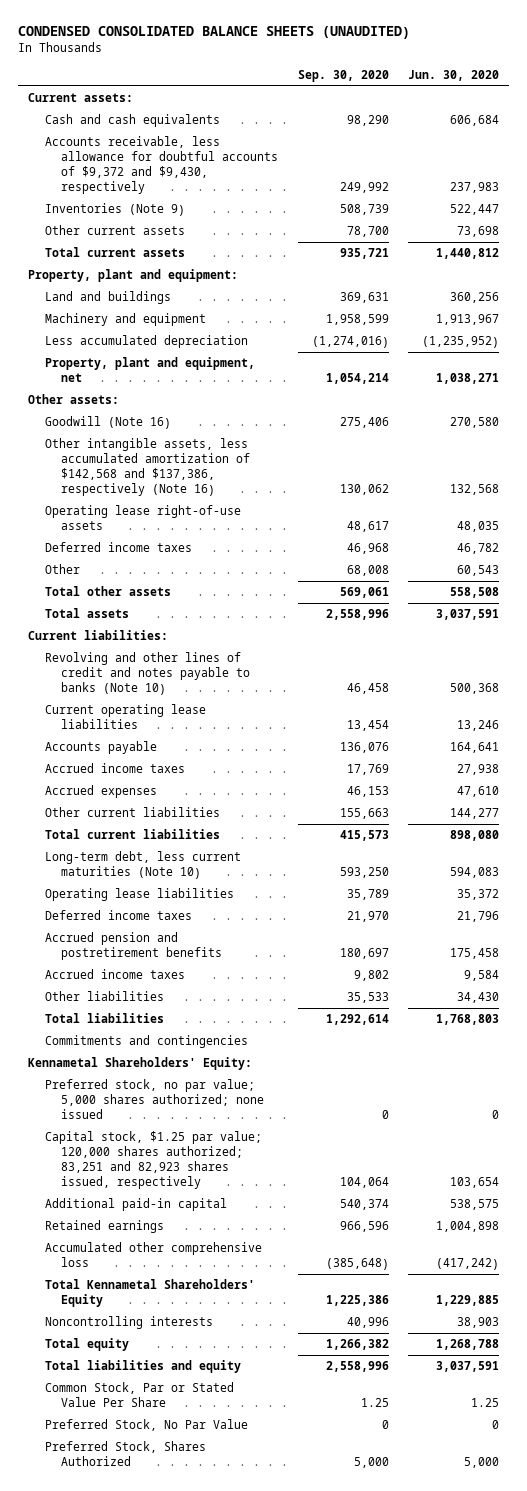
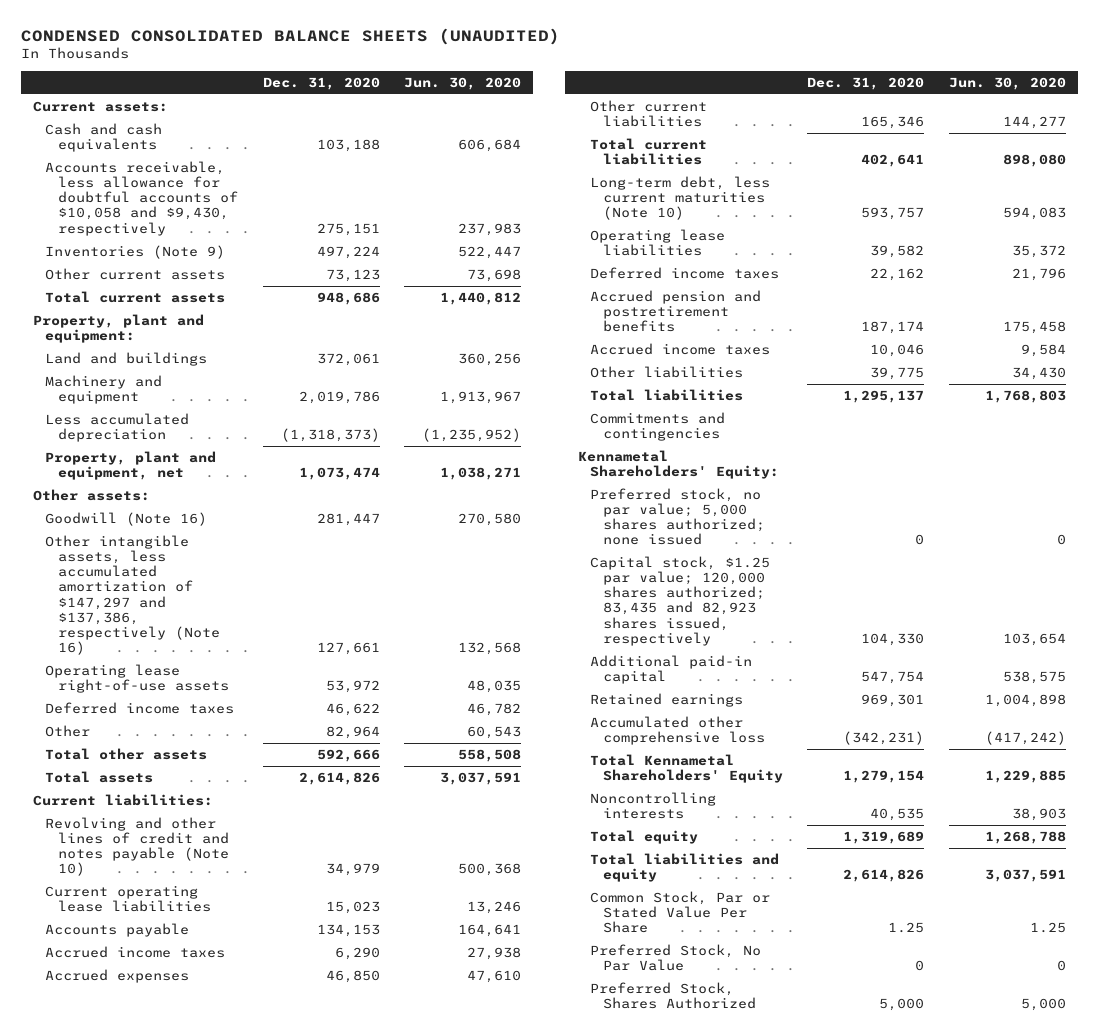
[297,69,389,82] Sep. 30, 2020 -> none
none -> [262,76,380,90] Dec. 31, 2020
[44,136,279,194] Accounts receivable, less allowance for doubtful accounts of $9,372 and $9,430, respectively -> [45,161,239,236] Accounts receivable, less allowance for doubtful accounts of $10,058 and $9,430, respectively
[44,438,251,496] Other intangible assets, less accumulated amortization of $142,568 and $137,386, respectively (Note 16) -> [45,535,221,656] Other intangible assets, less accumulated amortization of $147,297 and $137,386, respectively (Note 16)
[44,652,251,696] Revolving and other lines of credit and notes payable to banks (Note 10) -> [45,817,230,877] Revolving and other lines of credit and notes payable (Note 10)
[44,1131,262,1189] Capital stock, $1.25 par value; 120,000 shares authorized; 83,251 and 82,923 shares issued, respectively -> [590,556,771,646] Capital stock, $1.25 par value; 120,000 shares authorized; 83,435 and 82,923 shares issued, respectively

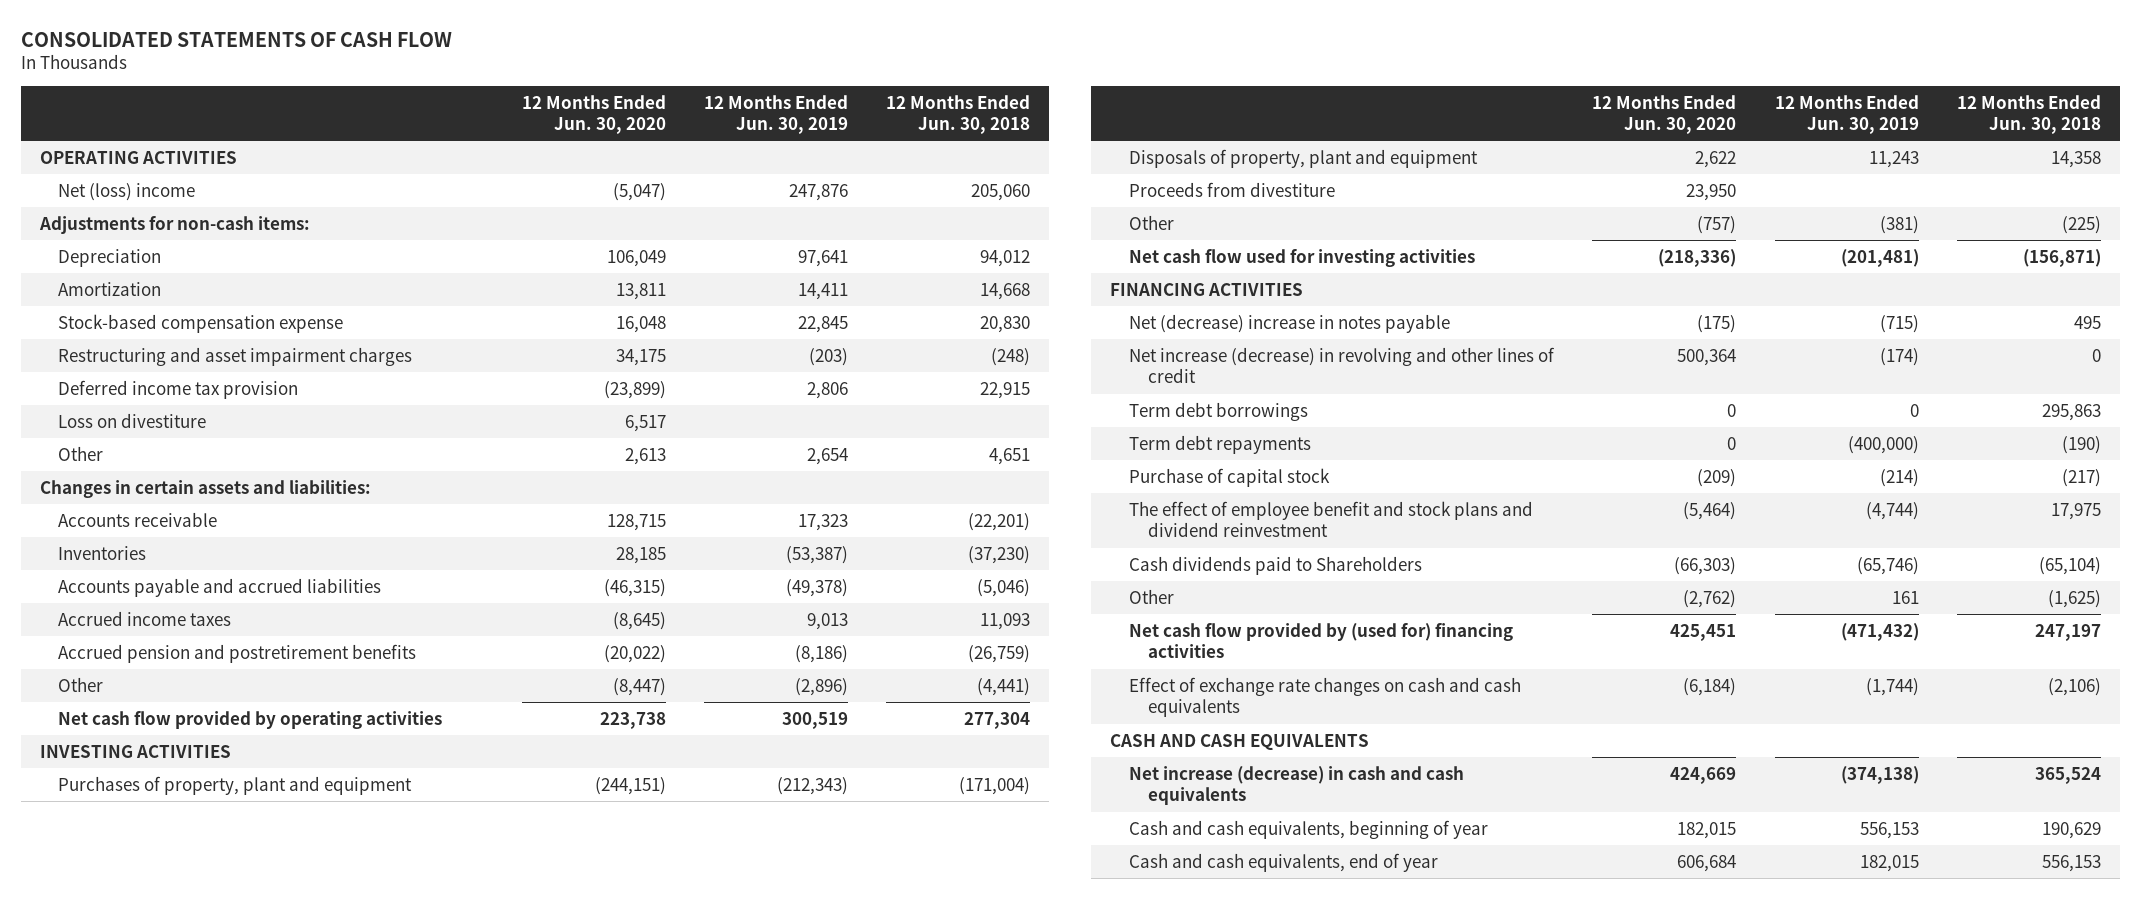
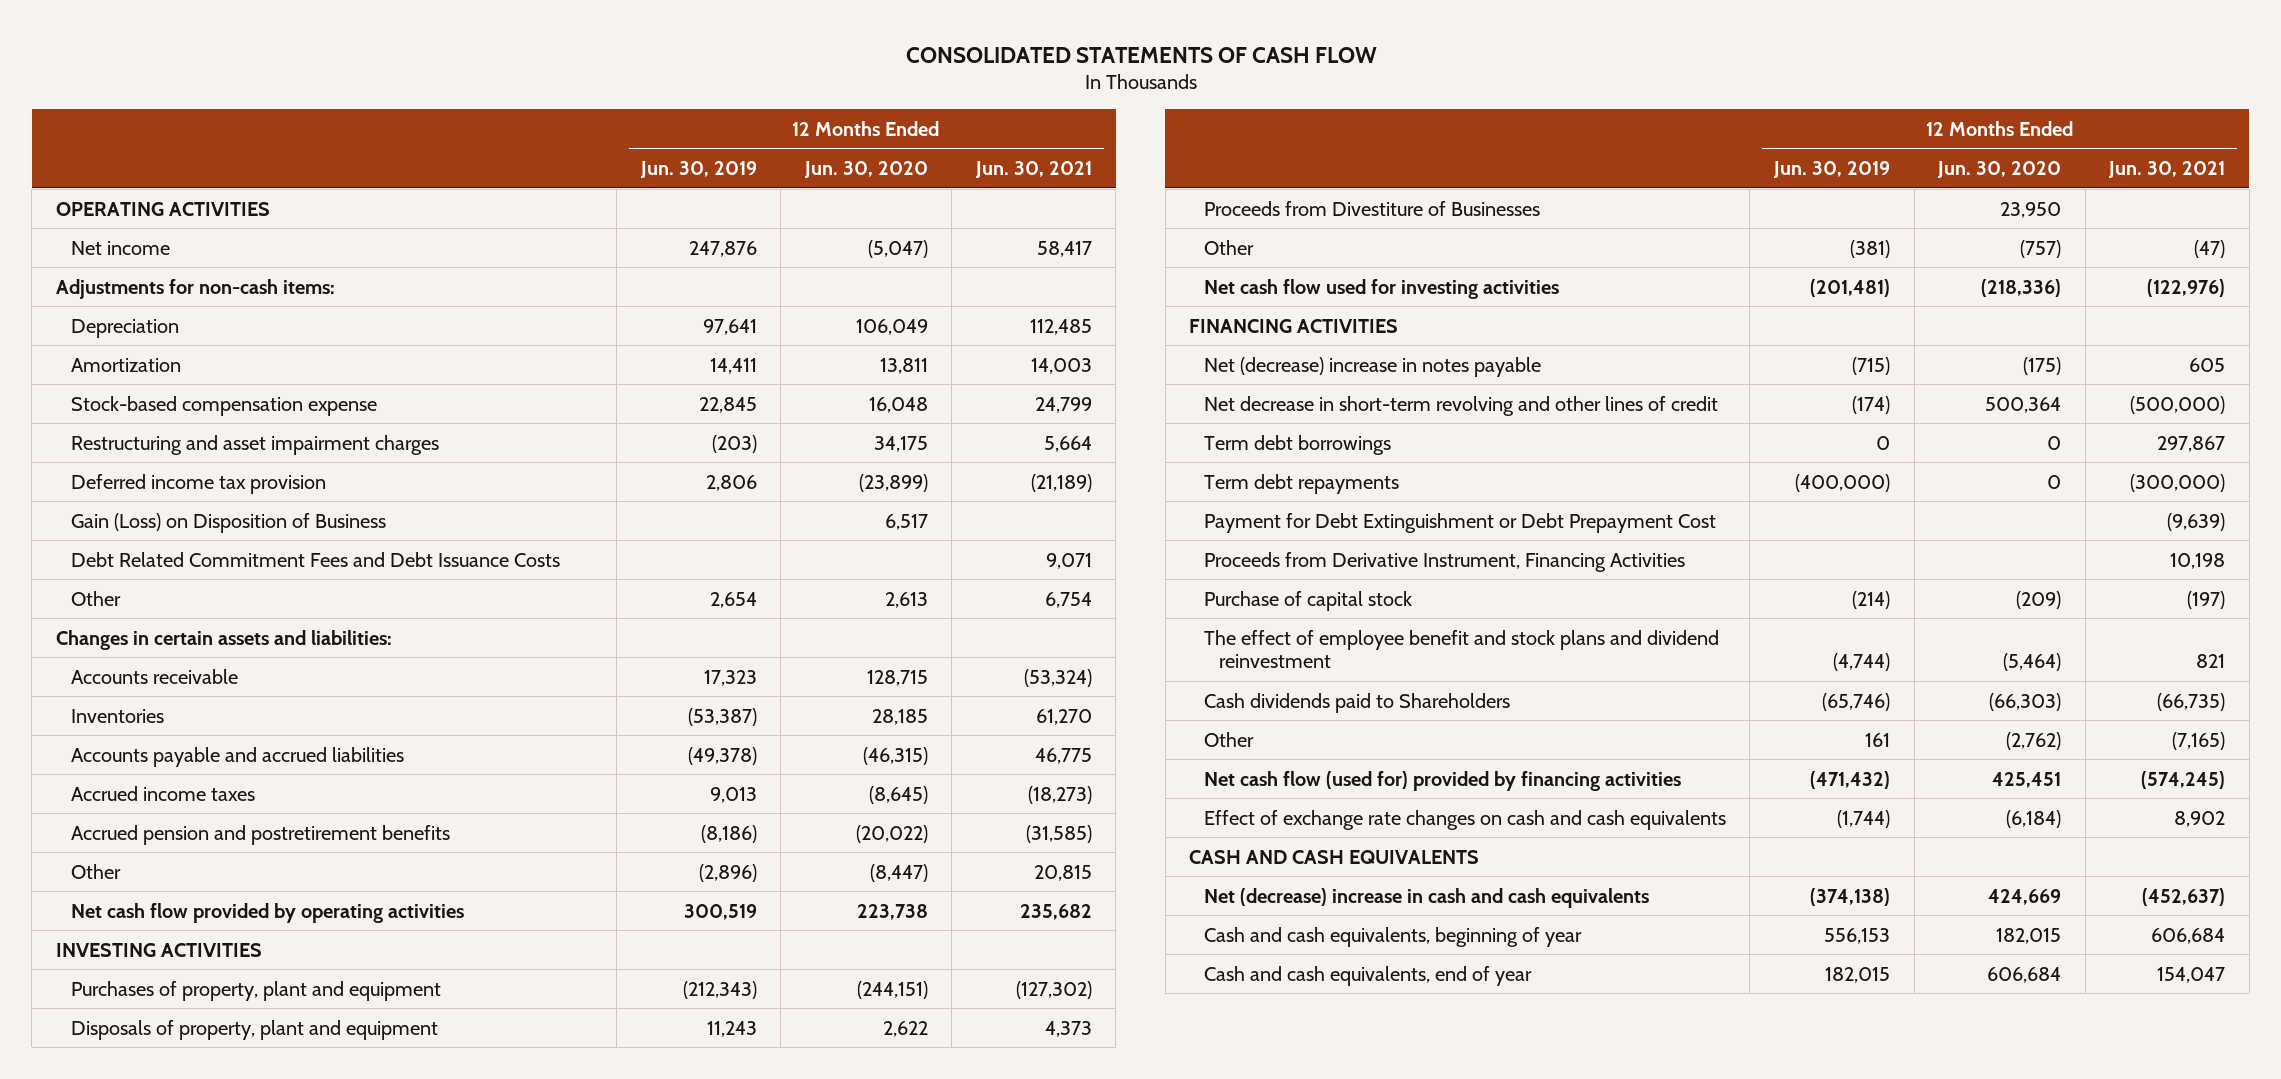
[886,94,1031,134] 12 Months Ended Jun. 30, 2018 -> none
none -> [974,160,1092,178] Jun. 30, 2021
[58,182,196,201] Net (loss) income -> [70,240,170,255] Net income
[58,412,207,428] Loss on divestiture -> [70,512,386,533] Gain (Loss) on Disposition of Business
none -> [70,551,560,567] Debt Related Commitment Fees and Debt Issuance Costs
[1129,181,1336,197] Proceeds from divestiture -> [1203,200,1540,216] Proceeds from Divestiture of Businesses
[1129,346,1556,383] Net increase (decrease) in revolving and other lines of credit -> [1203,395,1718,416] Net decrease in short-term revolving and other lines of credit
none -> [1203,512,1716,533] Payment for Debt Extinguishment or Debt Prepayment Cost
none -> [1203,551,1685,572] Proceeds from Derivative Instrument, Financing Activities
[1129,622,1514,658] Net cash flow provided by (used for) financing activities -> [1203,770,1681,791] Net cash flow (used for) provided by financing activities
[1129,765,1465,805] Net increase (decrease) in cash and cash equivalents -> [1203,887,1649,908] Net (decrease) increase in cash and cash equivalents

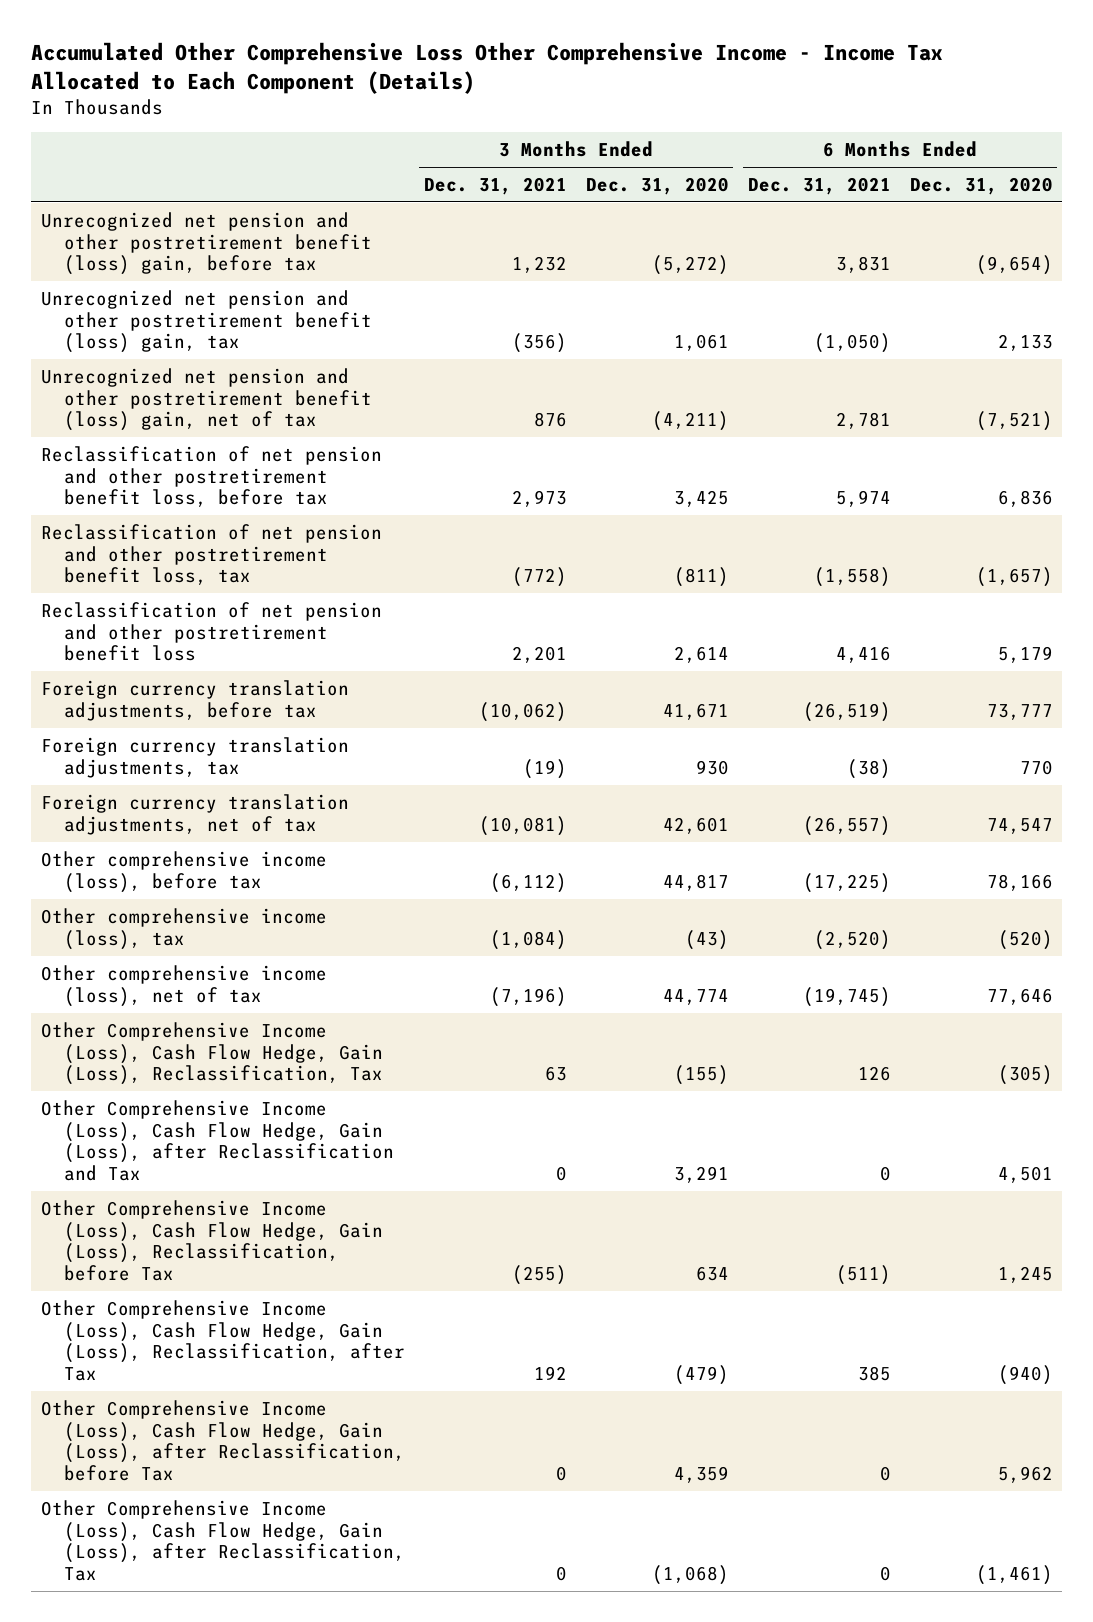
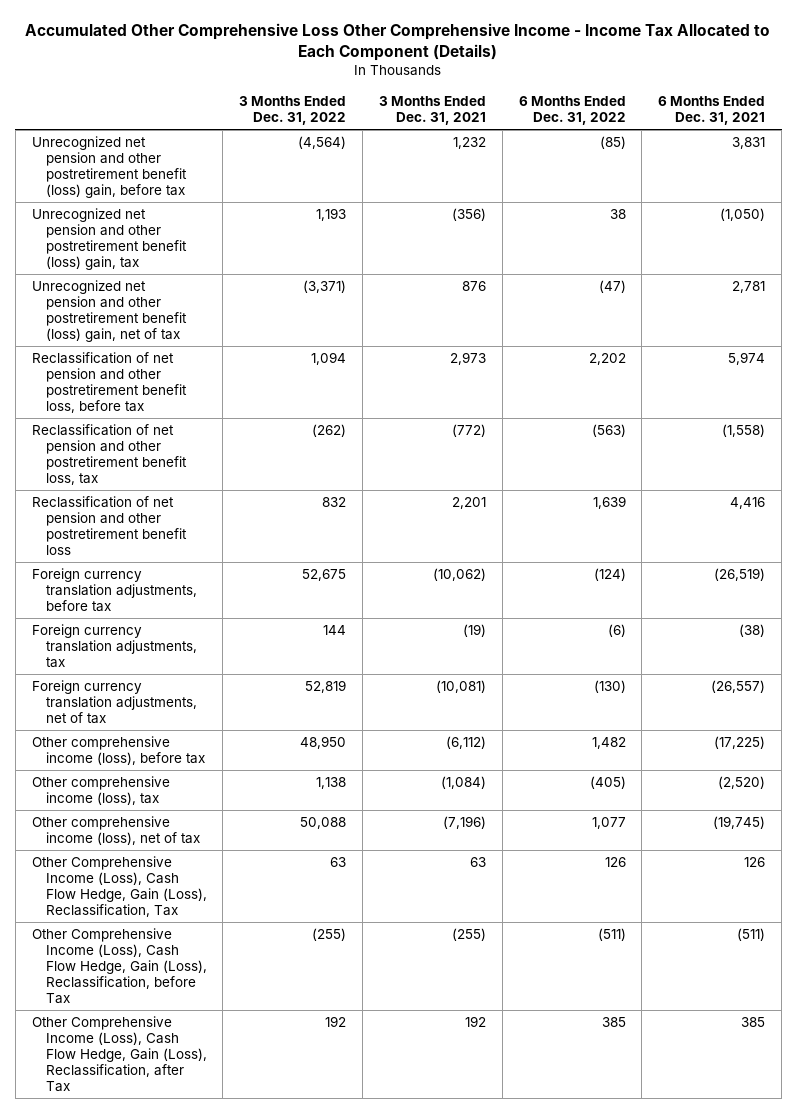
[585,176,729,195] Dec. 31, 2020 -> none
[909,176,1053,195] Dec. 31, 2020 -> none
none -> [239,96,347,126] 3 Months Ended Dec. 31, 2022
none -> [518,96,626,126] 6 Months Ended Dec. 31, 2022
[40,1099,394,1182] Other Comprehensive Income (Loss), Cash Flow Hedge, Gain (Loss), after Reclassification and Tax -> none
[40,1399,405,1482] Other Comprehensive Income (Loss), Cash Flow Hedge, Gain (Loss), after Reclassification, before Tax -> none
[40,1499,405,1582] Other Comprehensive Income (Loss), Cash Flow Hedge, Gain (Loss), after Reclassification, Tax -> none

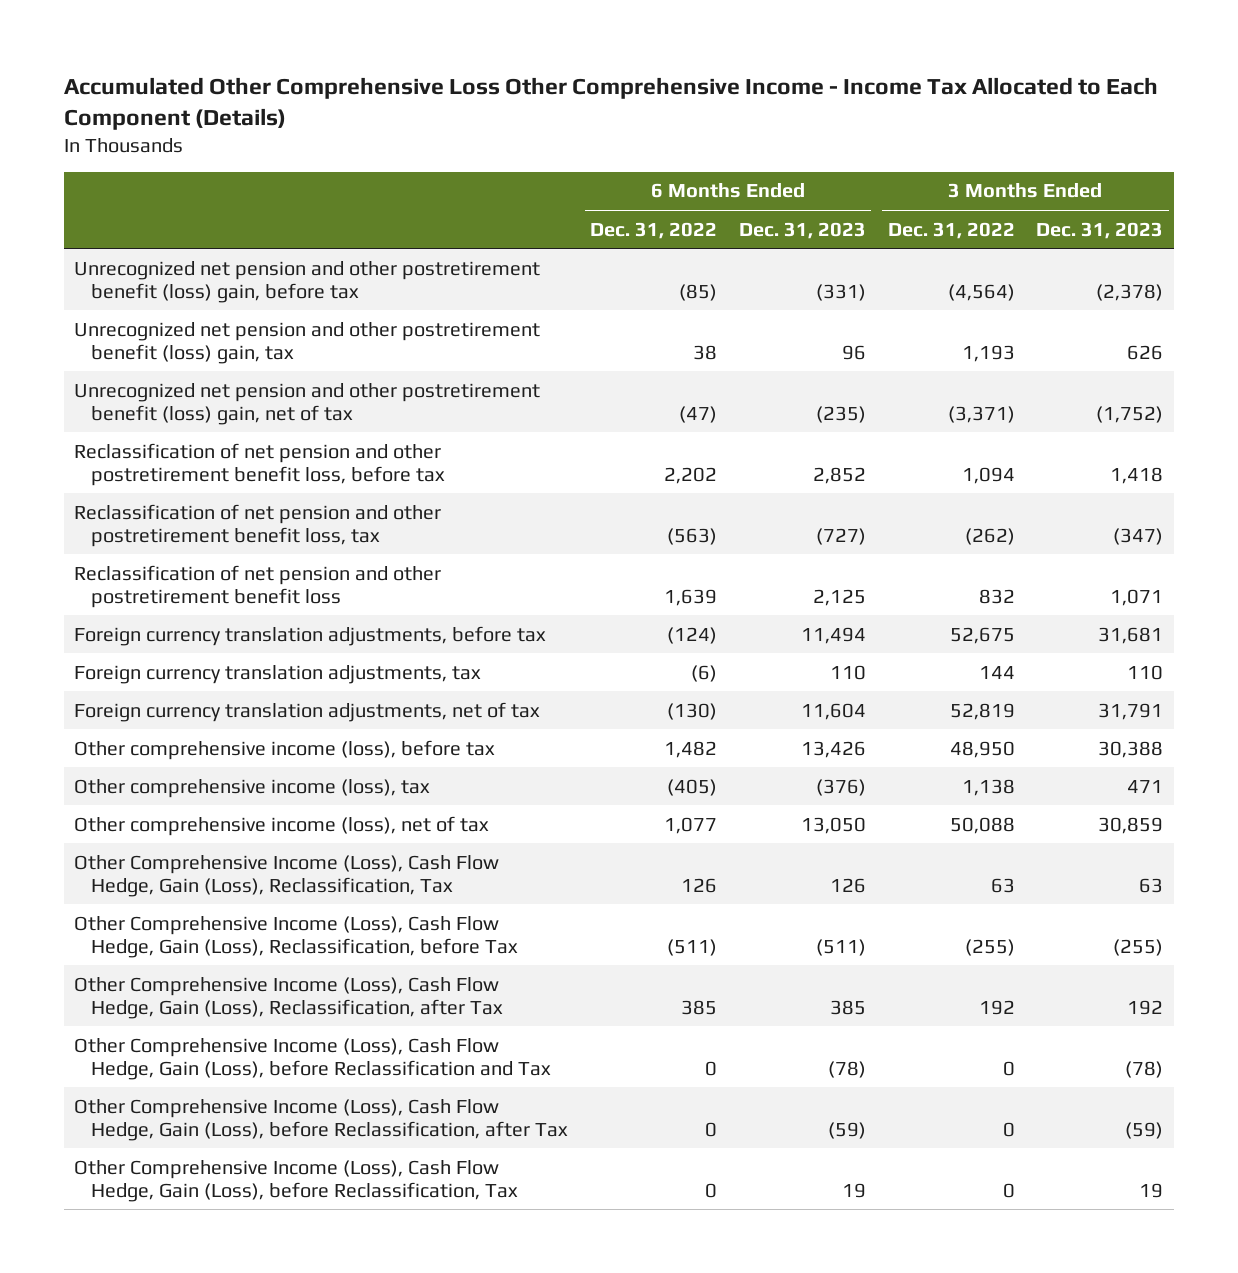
[378,96,486,126] 3 Months Ended Dec. 31, 2021 -> none
[658,96,766,126] 6 Months Ended Dec. 31, 2021 -> none
none -> [738,221,866,239] Dec. 31, 2023
none -> [1036,221,1164,239] Dec. 31, 2023
none -> [74,1037,552,1080] Other Comprehensive Income (Loss), Cash Flow Hedge, Gain (Loss), before Reclassification and Tax
none -> [74,1098,569,1141] Other Comprehensive Income (Loss), Cash Flow Hedge, Gain (Loss), before Reclassification, after Tax
none -> [74,1159,519,1202] Other Comprehensive Income (Loss), Cash Flow Hedge, Gain (Loss), before Reclassification, Tax

